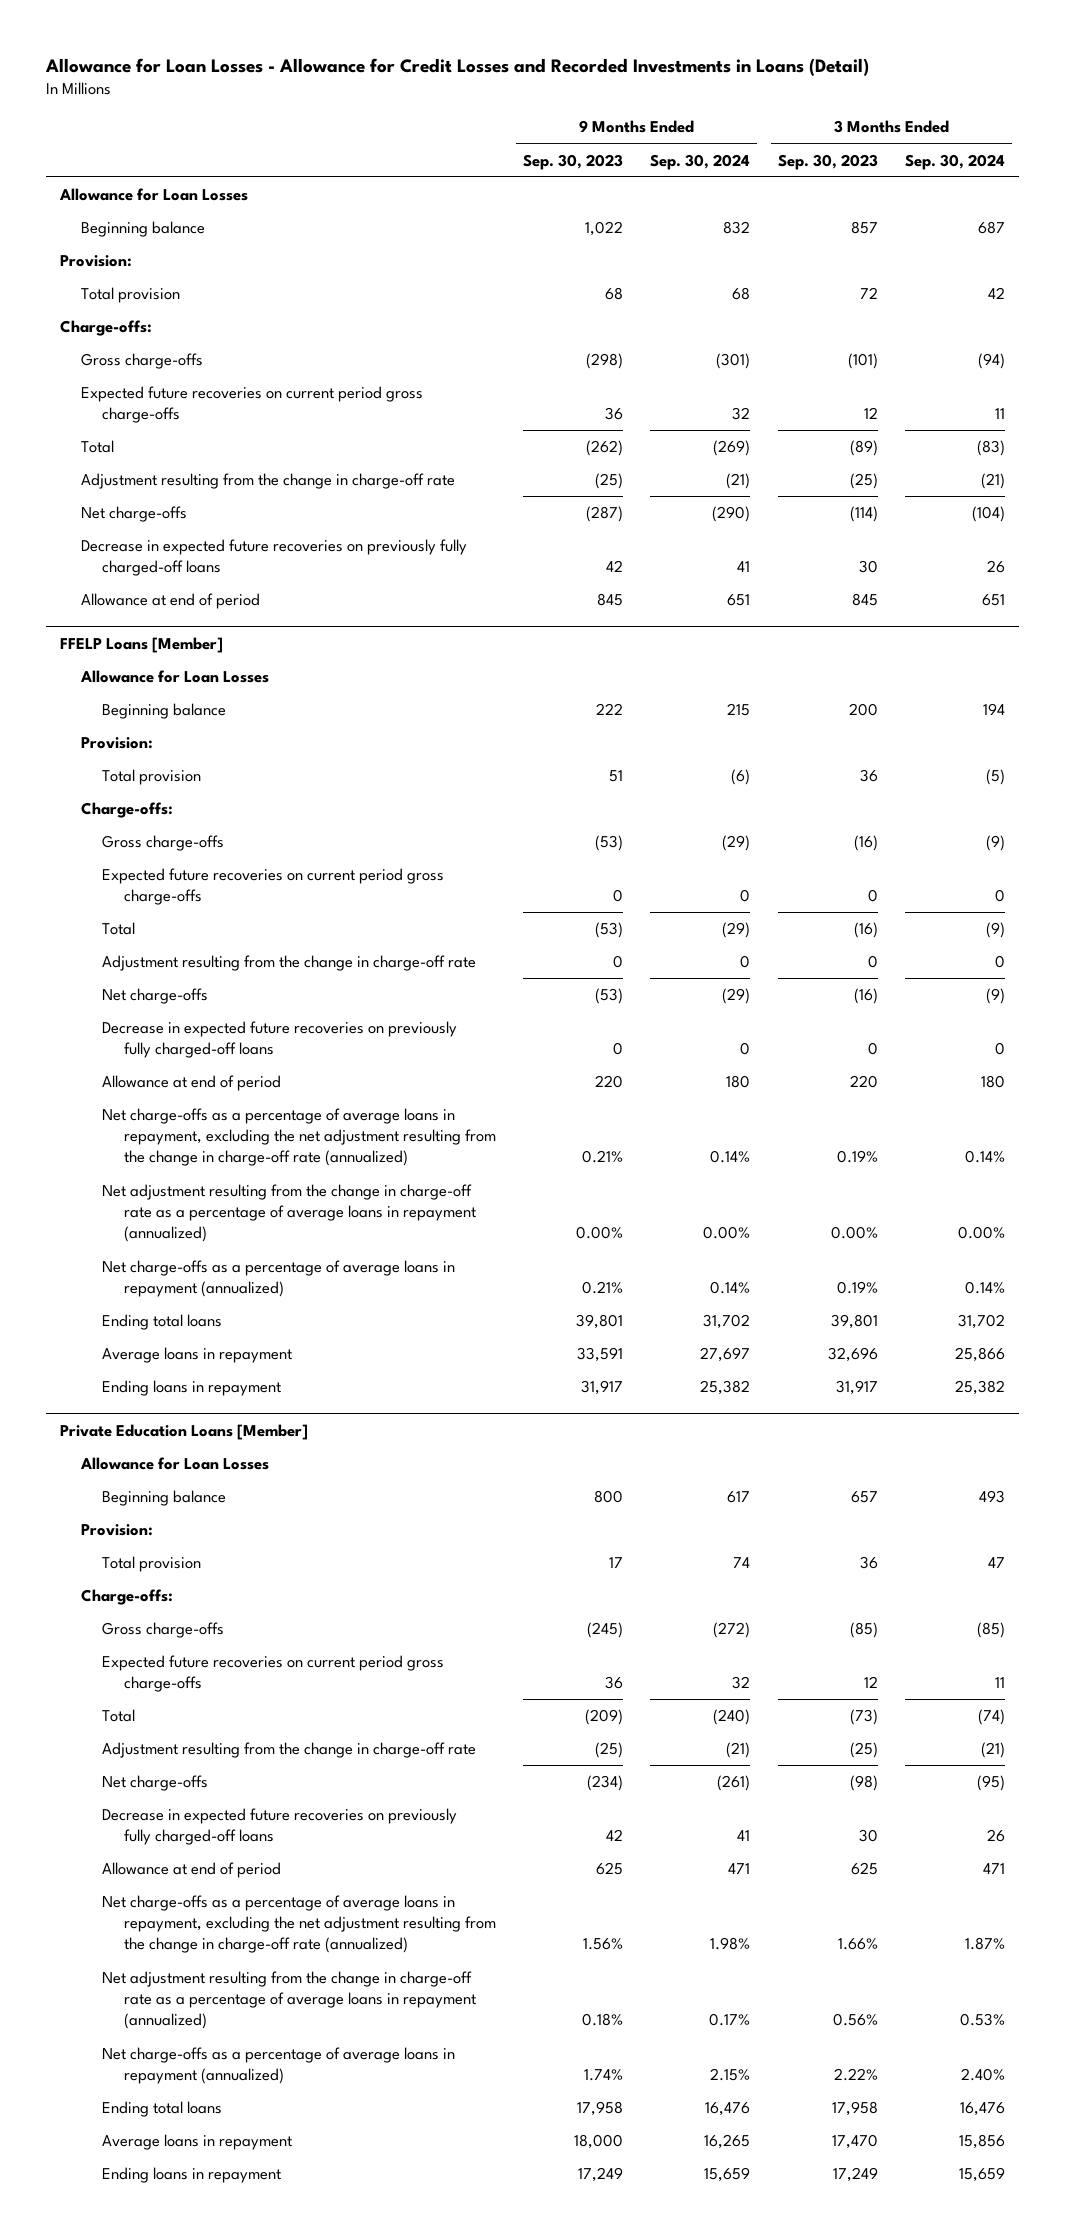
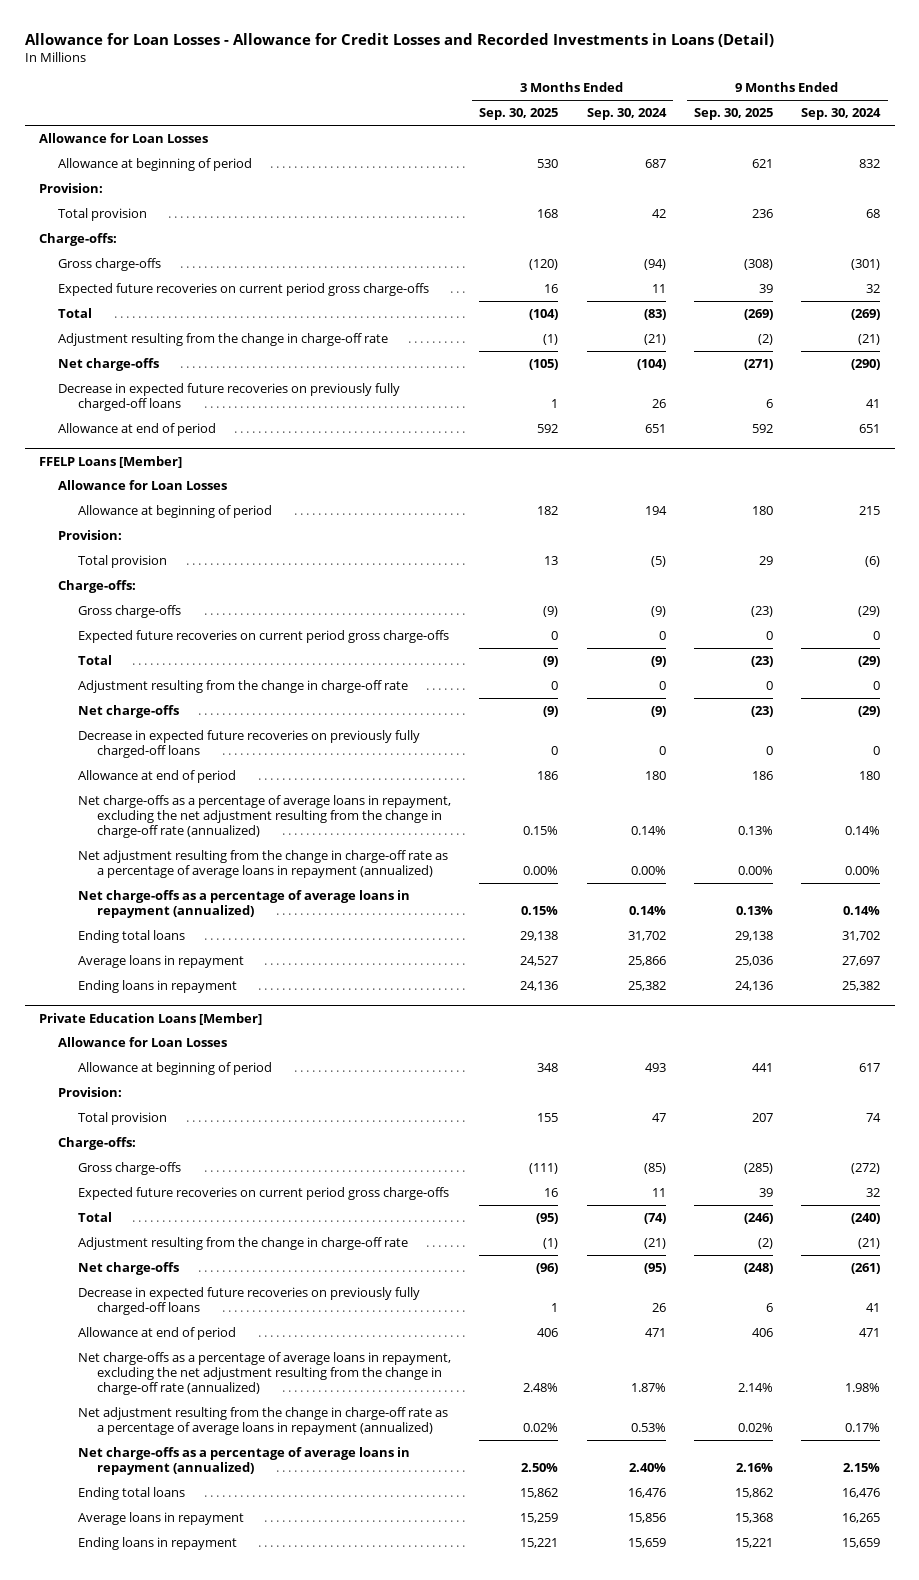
[523,153,624,170] Sep. 30, 2023 -> none
[777,153,878,170] Sep. 30, 2023 -> none
none -> [479,108,559,121] Sep. 30, 2025
none -> [694,108,774,121] Sep. 30, 2025
[80,221,205,238] Beginning balance -> [58,158,253,172] Allowance at beginning of period
[102,703,227,720] Beginning balance -> [77,505,272,519] Allowance at beginning of period
[102,1490,227,1507] Beginning balance -> [77,1062,272,1076] Allowance at beginning of period

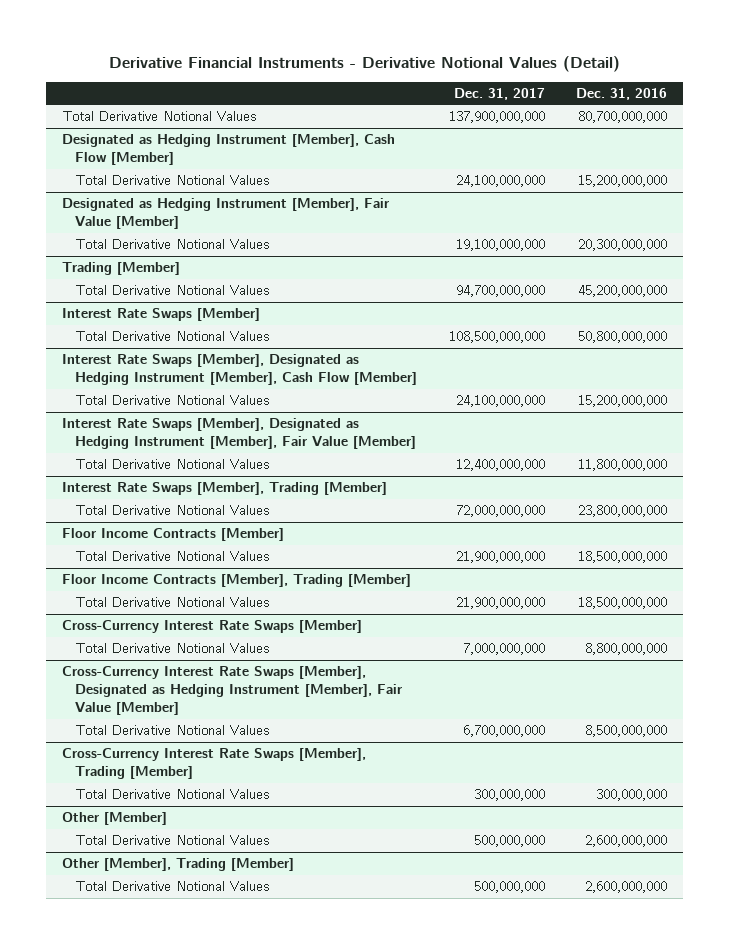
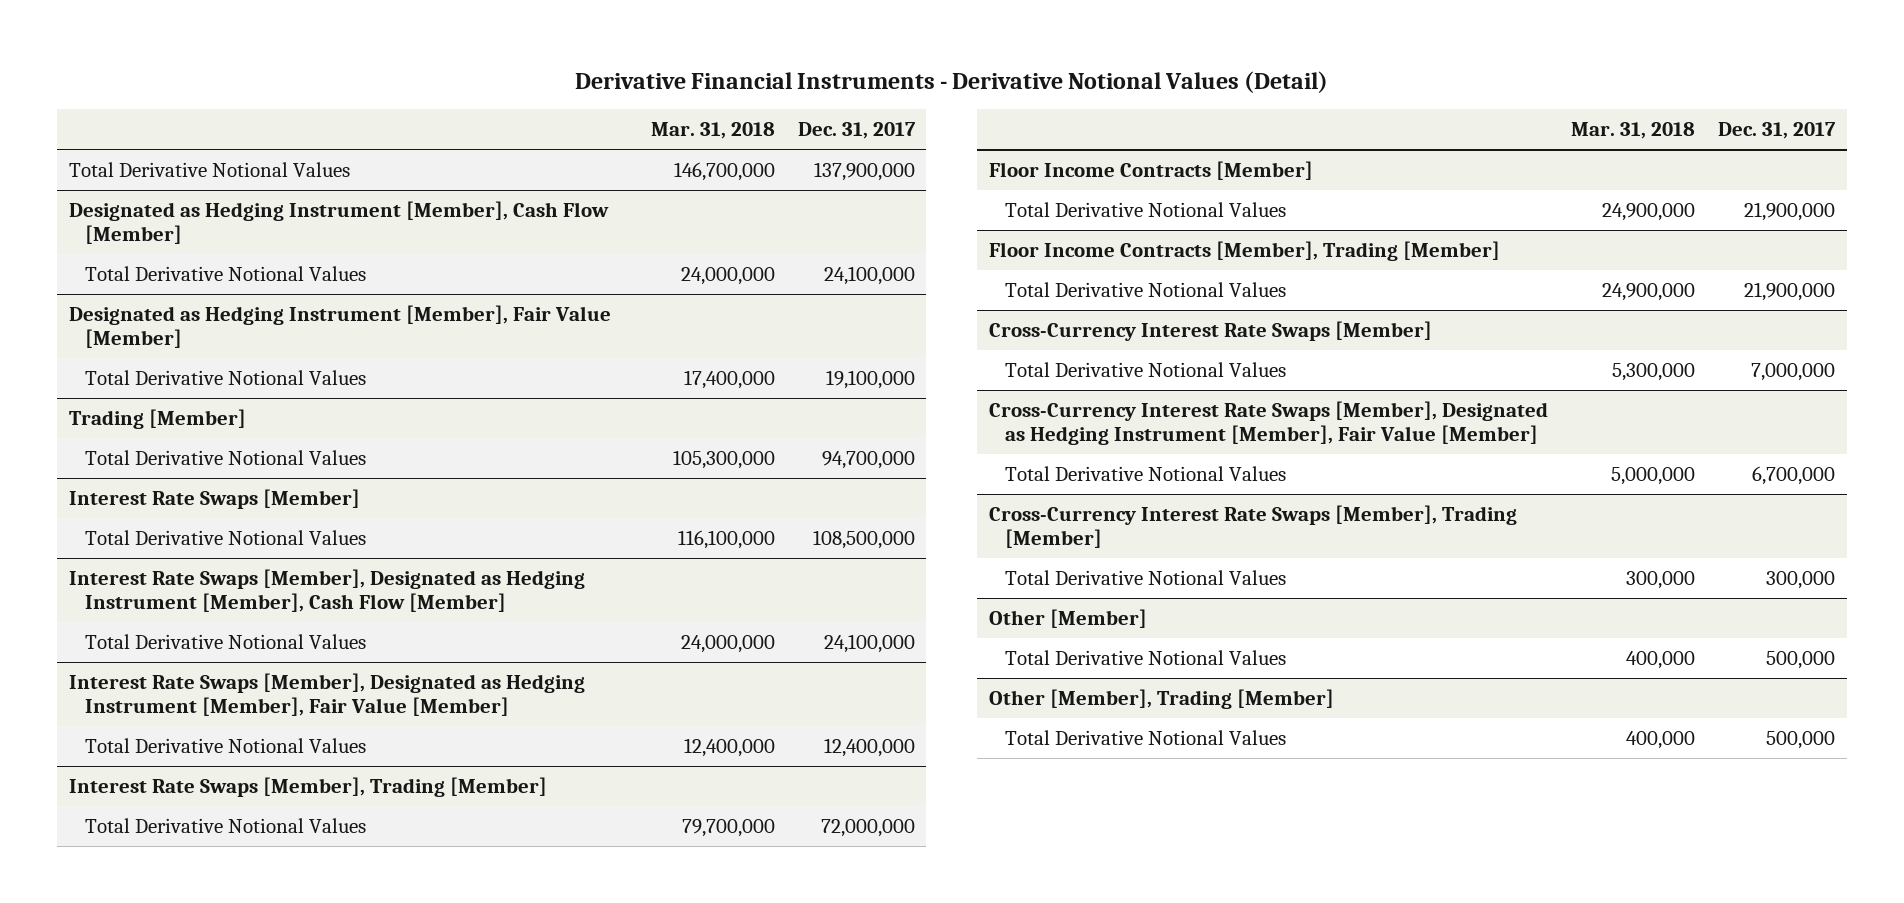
[576,87,668,100] Dec. 31, 2016 -> none
none -> [650,122,775,140] Mar. 31, 2018
[448,111,545,124] 137,900,000,000 -> [813,161,915,181] 137,900,000
[455,175,545,188] 24,100,000,000 -> [823,265,915,285] 24,100,000
[455,239,545,252] 19,100,000,000 -> [825,369,915,389] 19,100,000
[455,285,545,298] 94,700,000,000 -> [821,450,915,469] 94,700,000
[448,331,545,344] 108,500,000,000 -> [812,529,915,549] 108,500,000
[455,395,545,408] 24,100,000,000 -> [823,633,915,653] 24,100,000
[455,459,545,472] 12,400,000,000 -> [823,737,915,757] 12,400,000
[455,505,545,518] 72,000,000,000 -> [820,818,915,837] 72,000,000
[455,551,545,564] 21,900,000,000 -> [1744,201,1836,221] 21,900,000
[455,597,545,610] 21,900,000,000 -> [1744,281,1836,301] 21,900,000
[462,643,545,656] 7,000,000,000 -> [1751,362,1836,381] 7,000,000
[462,725,545,738] 6,700,000,000 -> [1752,465,1836,485] 6,700,000
[473,789,545,802] 300,000,000 -> [1766,570,1836,589] 300,000
[473,835,545,848] 500,000,000 -> [1766,650,1836,669] 500,000
[473,881,545,894] 500,000,000 -> [1766,730,1836,749] 500,000

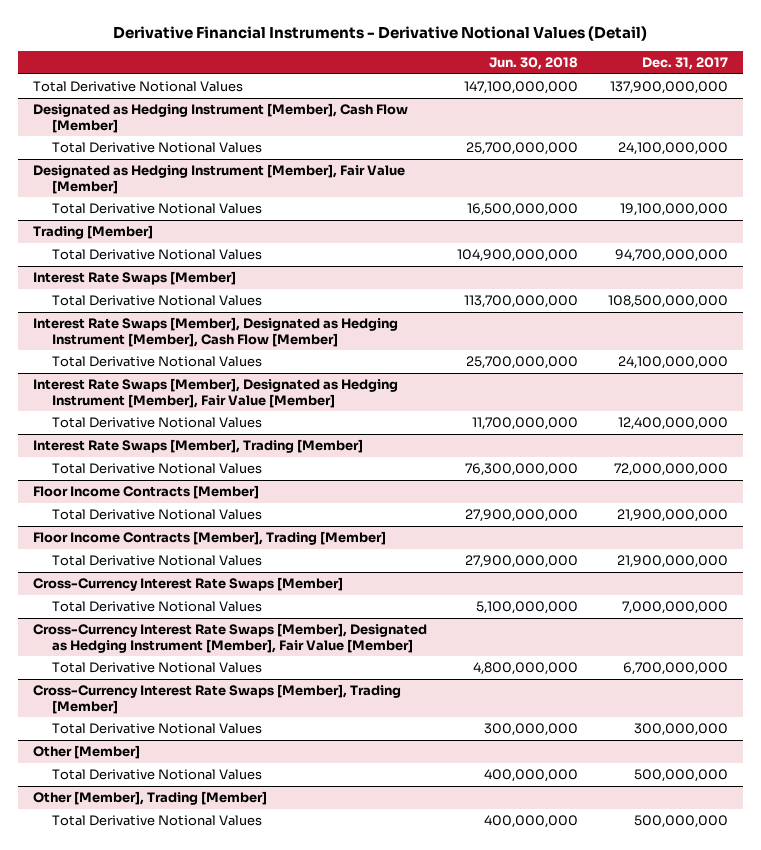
[650,122,775,140] Mar. 31, 2018 -> none
none -> [488,56,578,70] Jun. 30, 2018
[813,161,915,181] 137,900,000 -> [610,81,729,95] 137,900,000,000
[823,265,915,285] 24,100,000 -> [618,142,729,156] 24,100,000,000
[825,369,915,389] 19,100,000 -> [620,203,729,217] 19,100,000,000
[821,450,915,469] 94,700,000 -> [615,249,729,263] 94,700,000,000
[812,529,915,549] 108,500,000 -> [608,295,729,309] 108,500,000,000
[823,633,915,653] 24,100,000 -> [618,356,729,370] 24,100,000,000
[823,737,915,757] 12,400,000 -> [618,417,729,431] 12,400,000,000
[820,818,915,837] 72,000,000 -> [614,463,729,477] 72,000,000,000
[1744,201,1836,221] 21,900,000 -> [617,509,729,523] 21,900,000,000
[1744,281,1836,301] 21,900,000 -> [617,555,729,569] 21,900,000,000
[1751,362,1836,381] 7,000,000 -> [622,601,729,615] 7,000,000,000
[1752,465,1836,485] 6,700,000 -> [623,662,729,676] 6,700,000,000
[1766,570,1836,589] 300,000 -> [634,723,729,737] 300,000,000
[1766,650,1836,669] 500,000 -> [634,769,729,783] 500,000,000
[1766,730,1836,749] 500,000 -> [634,815,729,829] 500,000,000

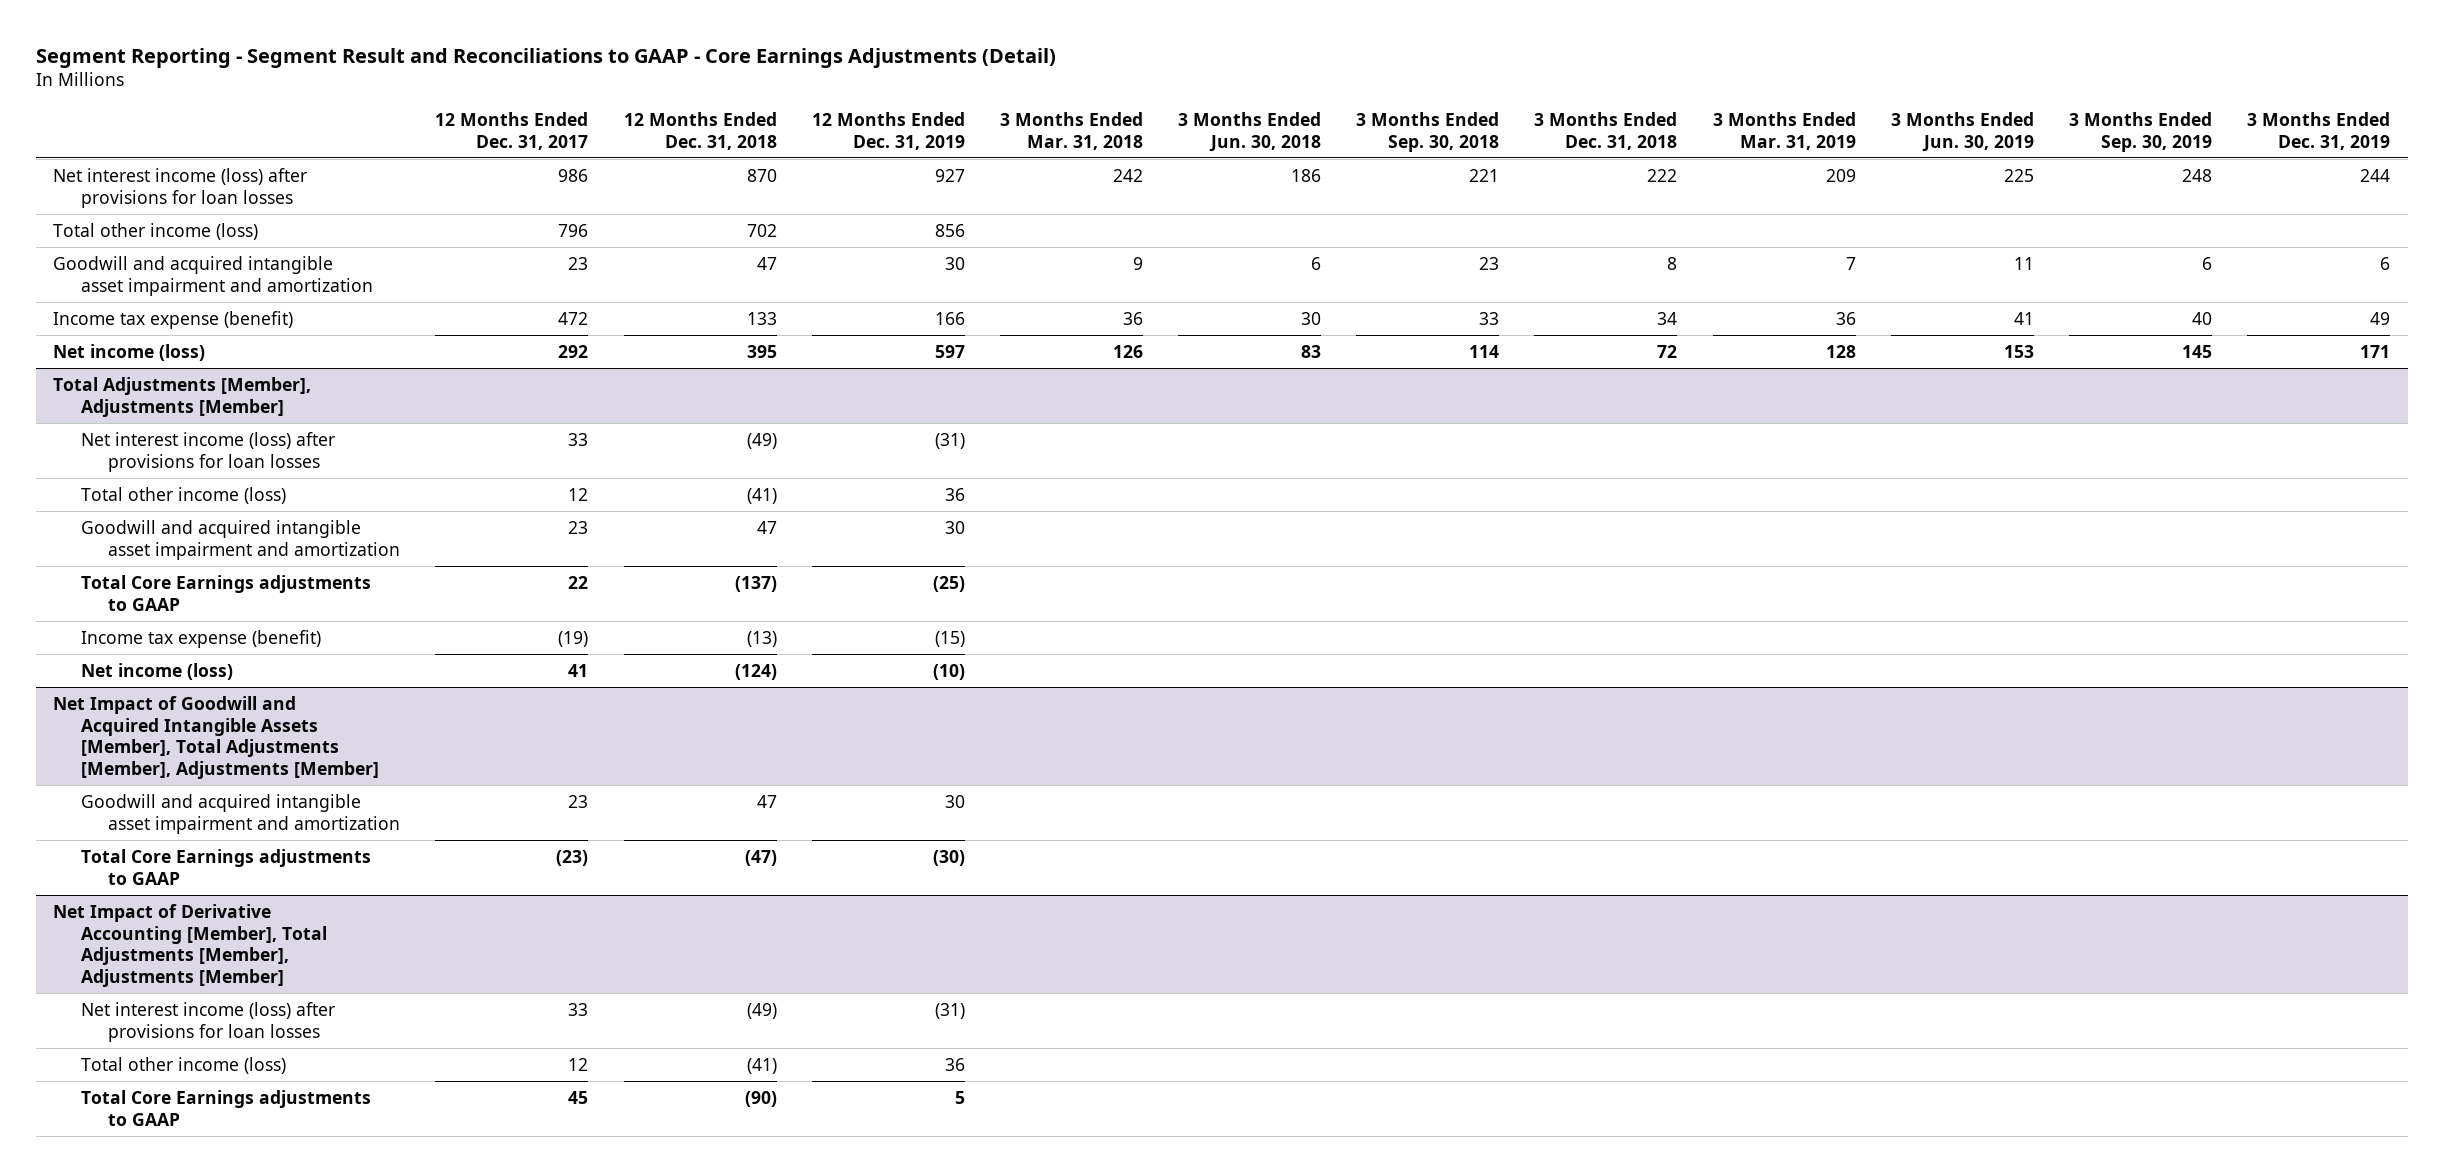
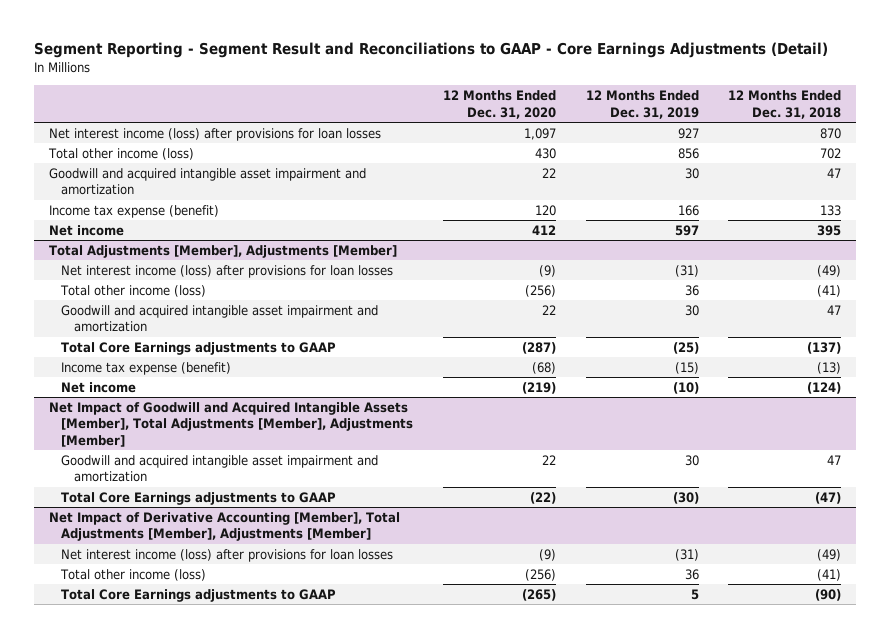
[435,111,589,150] 12 Months Ended Dec. 31, 2017 -> none
[999,111,1143,150] 3 Months Ended Mar. 31, 2018 -> none
[1178,111,1322,152] 3 Months Ended Jun. 30, 2018 -> none
[1356,111,1500,152] 3 Months Ended Sep. 30, 2018 -> none
[1534,111,1678,150] 3 Months Ended Dec. 31, 2018 -> none
[1712,111,1856,150] 3 Months Ended Mar. 31, 2019 -> none
[1890,111,2034,152] 3 Months Ended Jun. 30, 2019 -> none
[2068,111,2212,152] 3 Months Ended Sep. 30, 2019 -> none
[2247,111,2391,150] 3 Months Ended Dec. 31, 2019 -> none
none -> [442,90,556,119] 12 Months Ended Dec. 31, 2020
[53,343,206,361] Net income (loss) -> [48,225,124,237] Net income
[80,662,233,680] Net income (loss) -> [61,382,137,394] Net income

